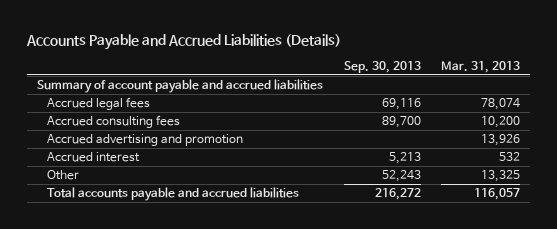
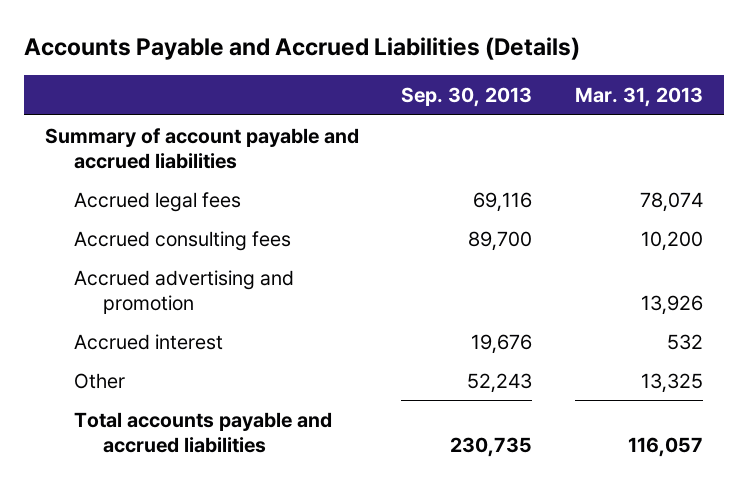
[388,152,421,165] 5,213 -> [471,333,533,354] 19,676
[374,188,421,201] 216,272 -> [450,436,533,457] 230,735

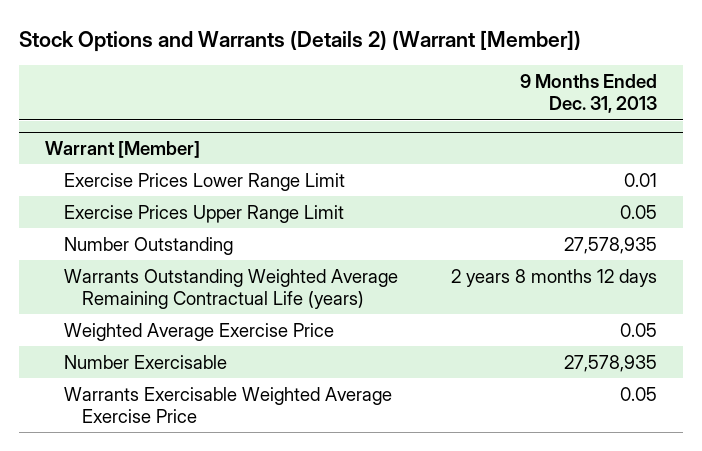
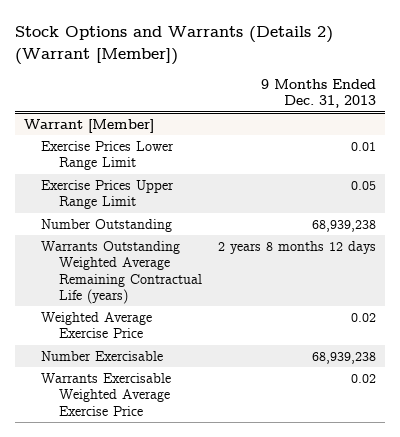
[563,236,657,254] 27,578,935 -> [312,220,377,233] 68,939,238
[619,322,657,337] 0.05 -> [351,313,377,323] 0.02
[563,354,657,372] 27,578,935 -> [312,352,377,365] 68,939,238
[619,386,657,401] 0.05 -> [351,374,377,384] 0.02

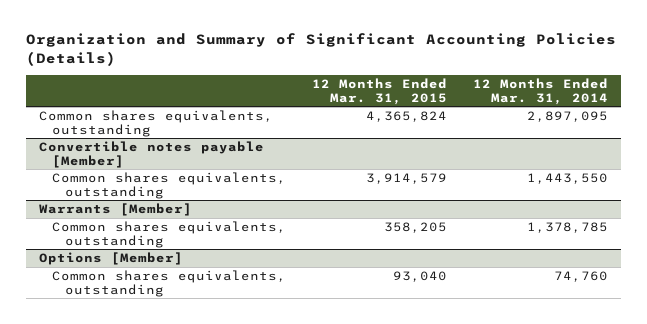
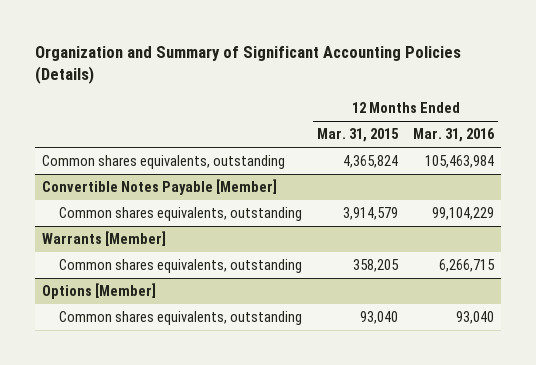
[473,77,609,105] 12 Months Ended Mar. 31, 2014 -> none
none -> [412,128,495,143] Mar. 31, 2016
[38,140,264,168] Convertible notes payable [Member] -> [42,179,278,196] Convertible Notes Payable [Member]

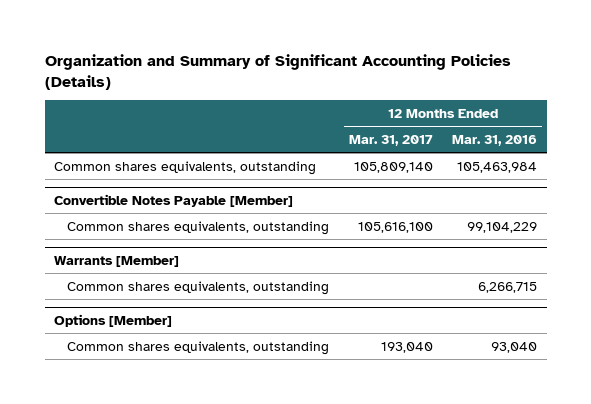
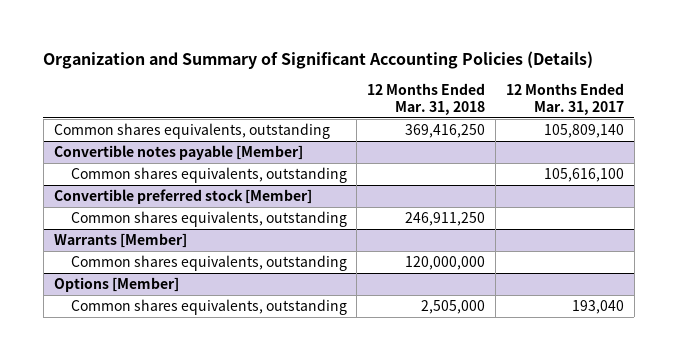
[452,134,538,146] Mar. 31, 2016 -> none
none -> [367,83,486,116] 12 Months Ended Mar. 31, 2018
[54,193,294,207] Convertible Notes Payable [Member] -> [53,144,303,160] Convertible notes payable [Member]
none -> [53,188,312,204] Convertible preferred stock [Member]
none -> [70,210,347,227] Common shares equivalents, outstanding

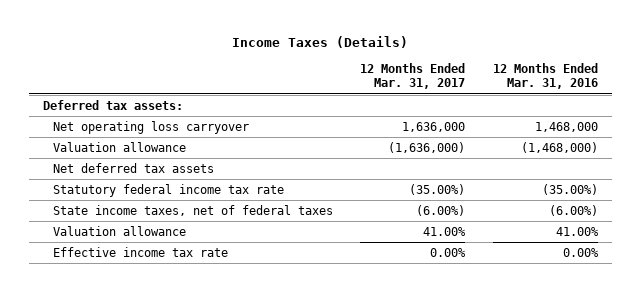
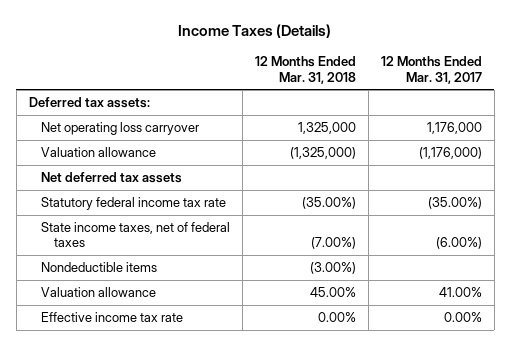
[492,62,598,90] 12 Months Ended Mar. 31, 2016 -> none
none -> [255,56,357,84] 12 Months Ended Mar. 31, 2018
[402,121,466,132] 1,636,000 -> [427,122,483,135] 1,176,000
[388,141,466,153] (1,636,000) -> [419,147,483,160] (1,176,000)
none -> [41,262,158,273] Nondeductible items

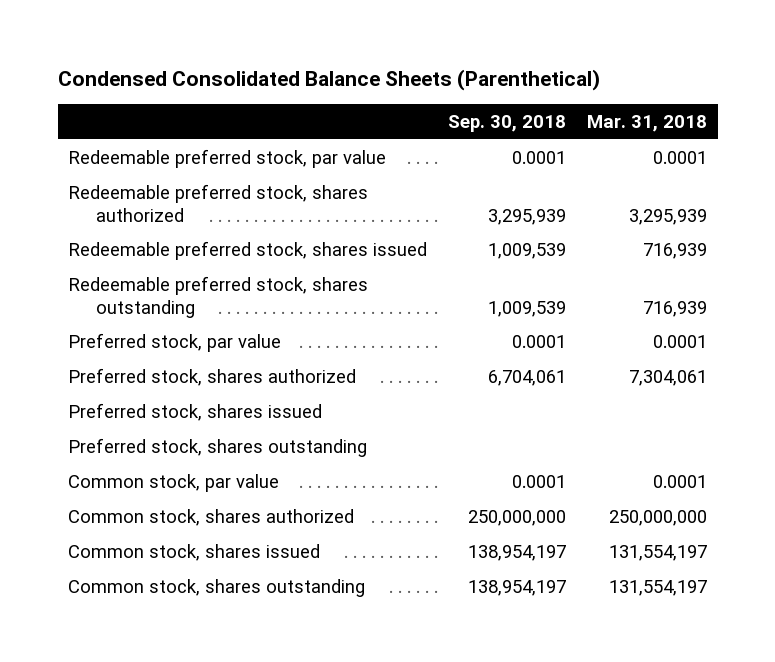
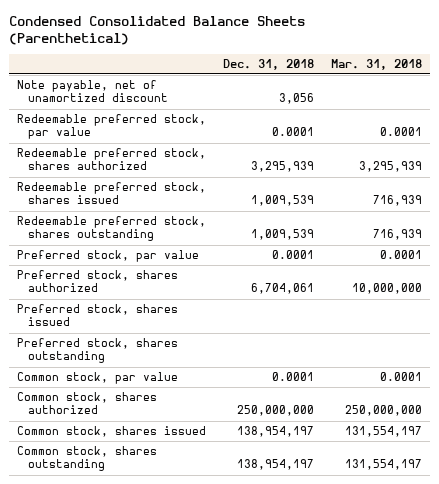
[448,115,567,133] Sep. 30, 2018 -> none
none -> [222,58,314,70] Dec. 31, 2018
none -> [17,80,168,103] Note payable, net of unamortized discount
[629,369,708,386] 7,304,061 -> [351,283,422,295] 10,000,000

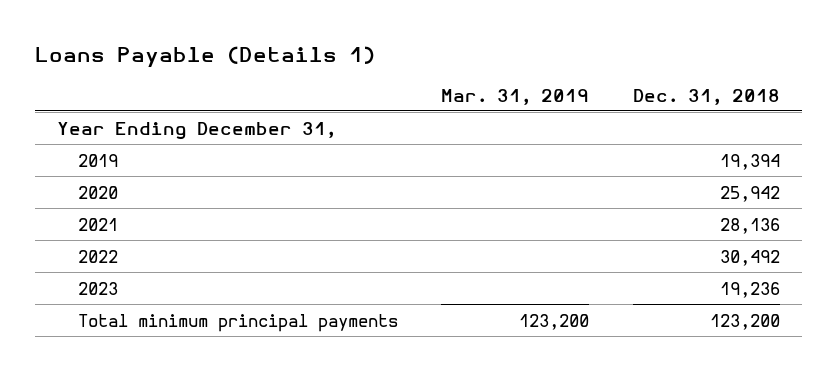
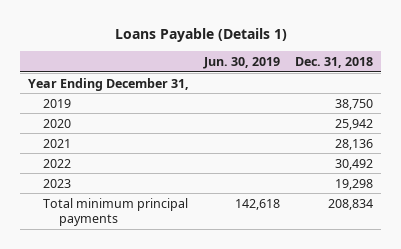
[441,88,590,105] Mar. 31, 2019 -> none
none -> [203,56,281,69] Jun. 30, 2019
[720,153,781,170] 19,394 -> [335,98,374,110] 38,750
[720,281,781,298] 19,236 -> [335,178,374,190] 19,298
[710,313,781,330] 123,200 -> [328,198,374,210] 208,834

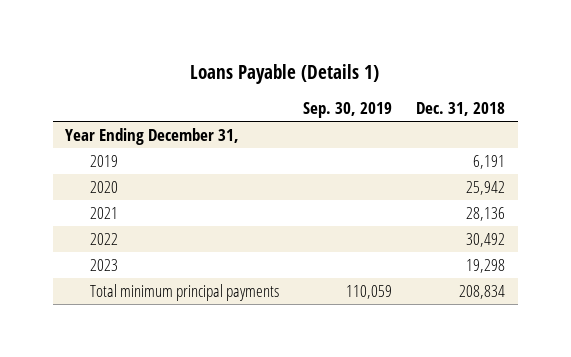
[203,56,281,69] Jun. 30, 2019 -> none
none -> [303,102,393,119] Sep. 30, 2019
[335,98,374,110] 38,750 -> [473,155,506,170] 6,191

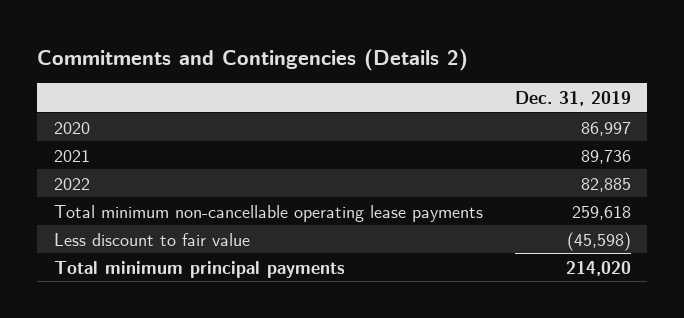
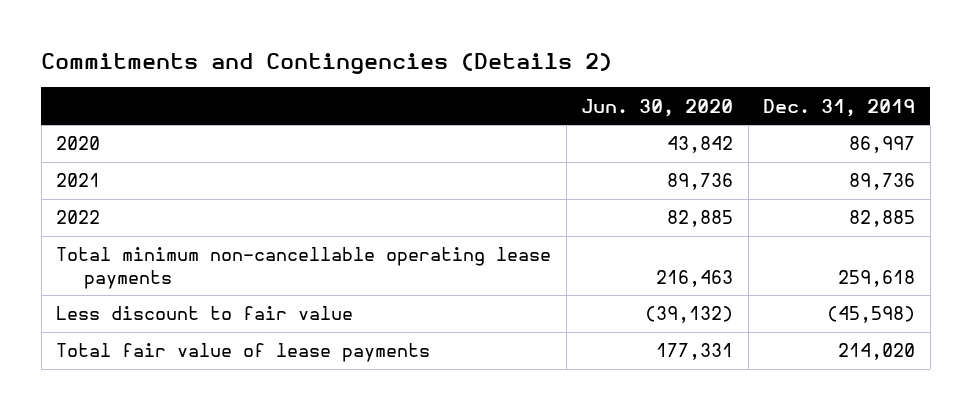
none -> [581,98,734,117] Jun. 30, 2020
[53,260,345,278] Total minimum principal payments -> [56,343,431,363] Total fair value of lease payments

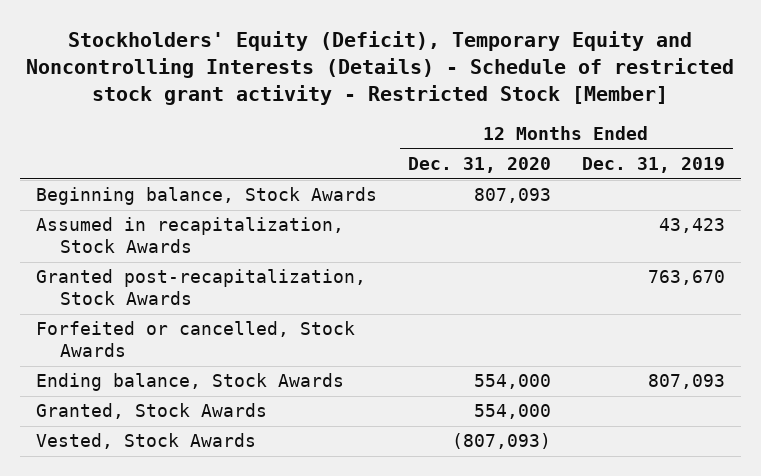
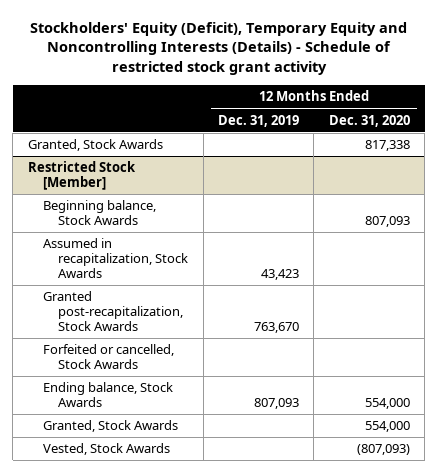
[26,30,735,105] Stockholders' Equity (Deficit), Temporary Equity and Noncontrolling Interests (Details) - Schedule of restricted stock grant activity - Restricted Stock [Member] -> [29,21,407,76] Stockholders' Equity (Deficit), Temporary Equity and Noncontrolling Interests (Details) - Schedule of restricted stock grant activity
none -> [27,139,163,152] Granted, Stock Awards
none -> [27,161,136,191] Restricted Stock [Member]

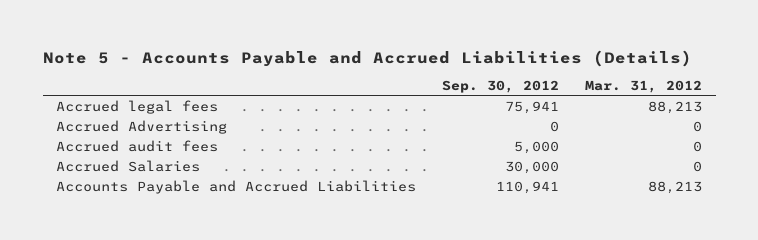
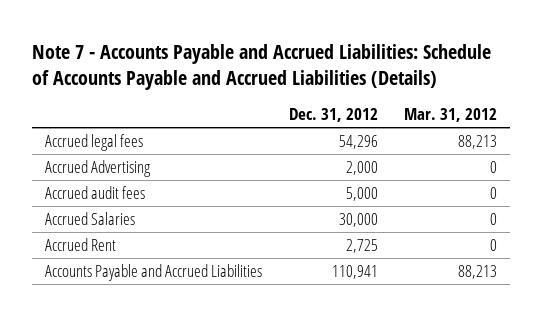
[42,49,692,67] Note 5 - Accounts Payable and Accrued Liabilities (Details) -> [32,43,492,90] Note 7 - Accounts Payable and Accrued Liabilities: Schedule of Accounts Payable and Accrued Liabilities (Details)
[442,80,560,94] Sep. 30, 2012 -> none
none -> [288,108,378,123] Dec. 31, 2012
none -> [45,237,117,251] Accrued Rent

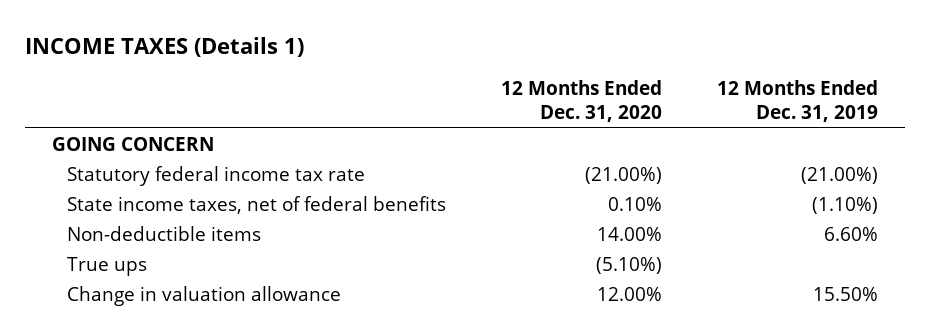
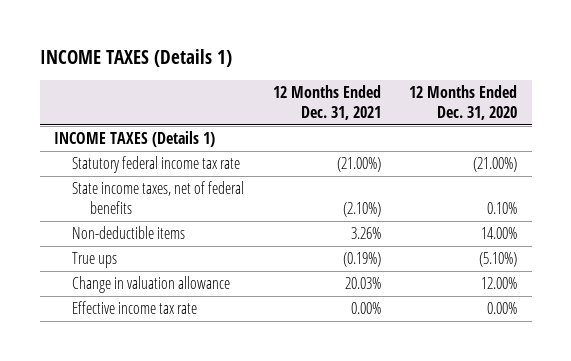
[716,79,878,123] 12 Months Ended Dec. 31, 2019 -> none
none -> [272,85,381,120] 12 Months Ended Dec. 31, 2021
[52,136,215,151] GOING CONCERN -> none
none -> [53,131,215,148] INCOME TAXES (Details 1)
none -> [71,301,197,315] Effective income tax rate

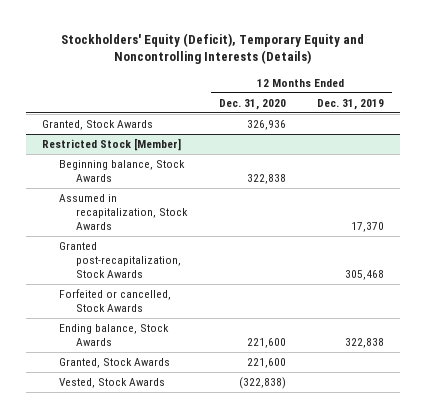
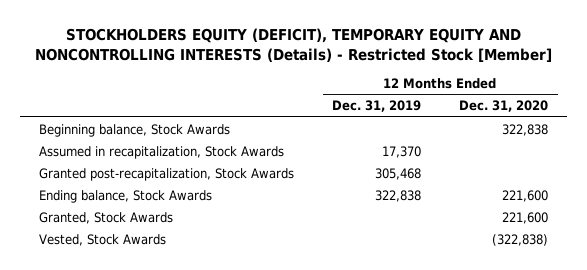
[61,32,365,65] Stockholders' Equity (Deficit), Temporary Equity and Noncontrolling Interests (Details) -> [34,27,552,62] STOCKHOLDERS EQUITY (DEFICIT), TEMPORARY EQUITY AND NONCONTROLLING INTERESTS (Details) - Restricted Stock [Member]
[41,119,153,130] Granted, Stock Awards -> none
[41,137,181,151] Restricted Stock [Member] -> none
[58,288,171,313] Forfeited or cancelled, Stock Awards -> none

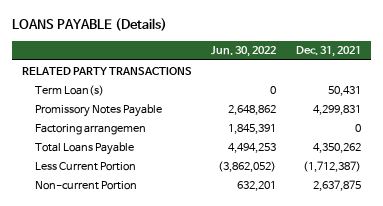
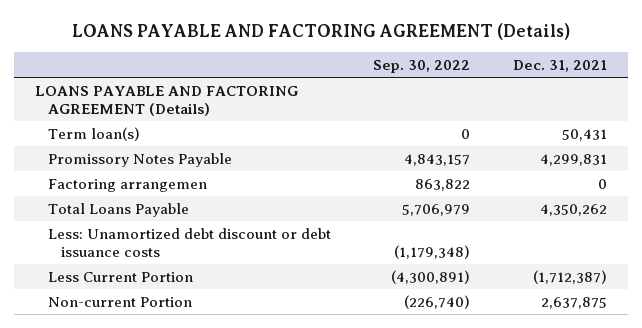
[12,18,168,32] LOANS PAYABLE (Details) -> [71,23,570,41] LOANS PAYABLE AND FACTORING AGREEMENT (Details)
[211,46,277,58] Jun. 30, 2022 -> none
none -> [373,59,471,73] Sep. 30, 2022
[21,66,192,75] RELATED PARTY TRANSACTIONS -> none
none -> [34,85,298,116] LOANS PAYABLE AND FACTORING AGREEMENT (Details)
[34,84,104,96] Term Loan(s) -> [47,126,140,141] Term loan(s)
none -> [47,227,331,257] Less: Unamortized debt discount or debt issuance costs

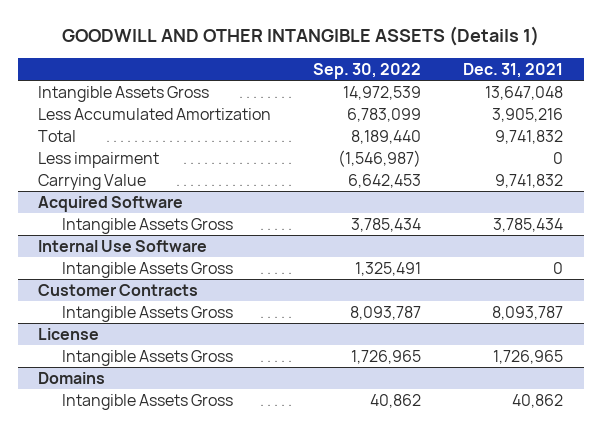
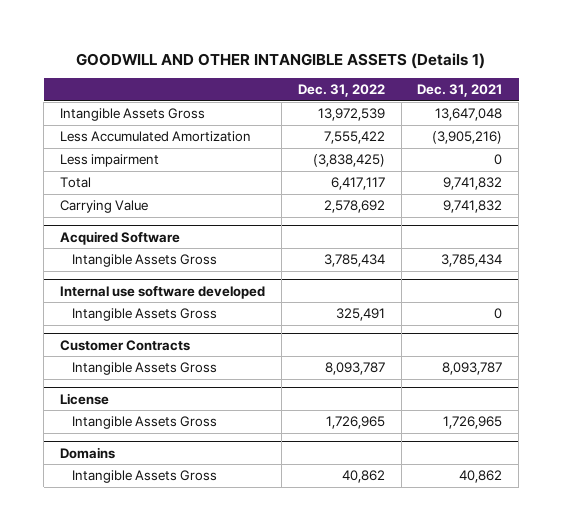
[313,62,422,79] Sep. 30, 2022 -> none
none -> [297,84,385,98] Dec. 31, 2022
[491,107,563,122] 3,905,216 -> [432,131,503,145] (3,905,216)
[38,129,77,142] Total -> [60,177,92,189] Total
[38,239,208,252] Internal Use Software -> [60,285,266,299] Internal use software developed

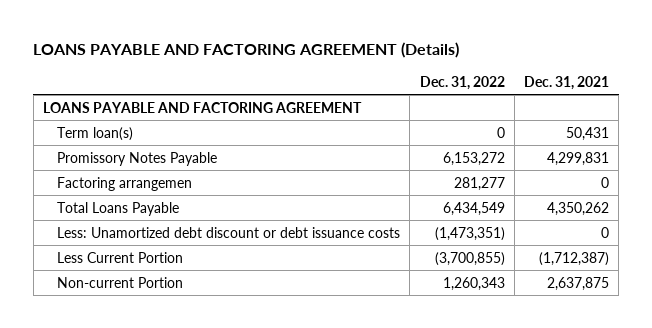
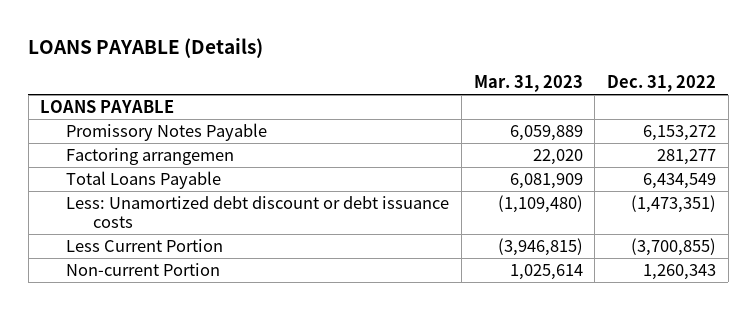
[33,42,460,59] LOANS PAYABLE AND FACTORING AGREEMENT (Details) -> [28,37,264,58] LOANS PAYABLE (Details)
[523,75,609,90] Dec. 31, 2021 -> none
none -> [473,75,583,93] Mar. 31, 2023
[57,126,134,141] Term loan(s) -> none
[43,101,363,113] LOANS PAYABLE AND FACTORING AGREEMENT -> [40,100,175,114] LOANS PAYABLE

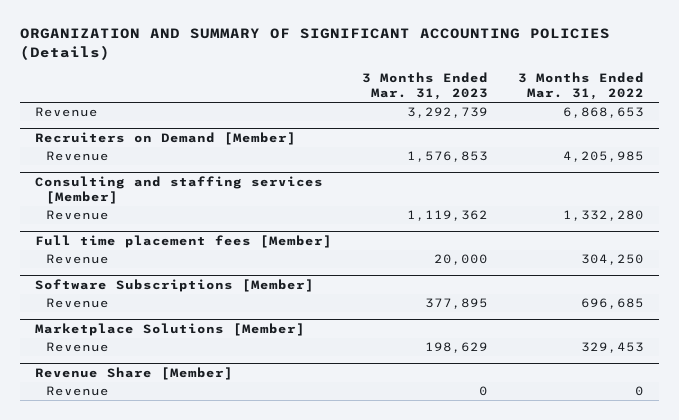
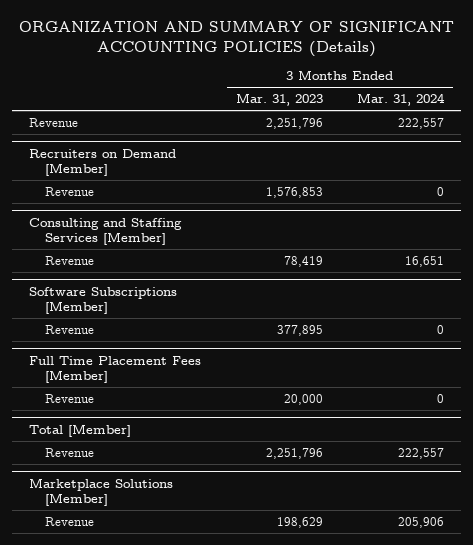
[518,71,645,101] 3 Months Ended Mar. 31, 2022 -> none
none -> [357,93,446,107] Mar. 31, 2024
[407,107,489,119] 3,292,739 -> [265,117,323,129] 2,251,796
[34,234,332,248] Full time placement fees [Member] -> none
[46,254,110,265] Revenue -> none
[34,175,323,204] Consulting and staffing services [Member] -> [29,217,183,246] Consulting and Staffing Services [Member]
[407,210,489,222] 1,119,362 -> [283,255,323,267] 78,419
none -> [29,355,202,384] Full Time Placement Fees [Member]
none -> [45,393,95,403] Revenue
none -> [29,423,132,437] Total [Member]
none -> [45,447,95,457] Revenue
[34,366,233,380] Revenue Share [Member] -> none
[46,386,110,397] Revenue -> none

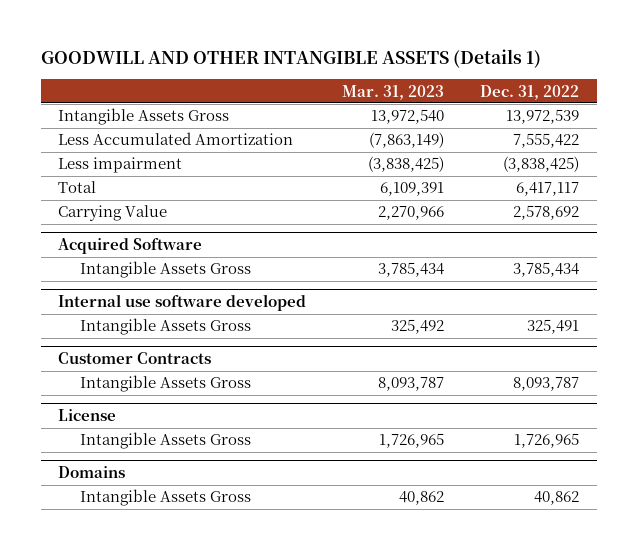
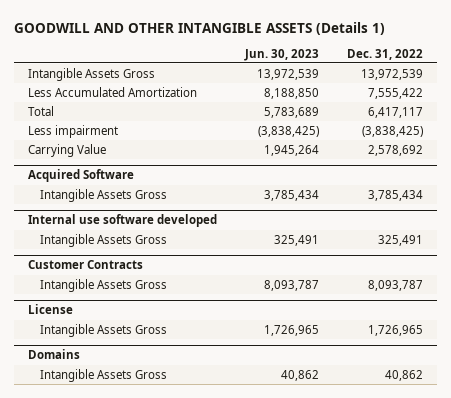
[342,84,445,100] Mar. 31, 2023 -> none
none -> [244,48,320,61] Jun. 30, 2023
[58,157,183,174] Less impairment -> [28,124,119,138] Less impairment

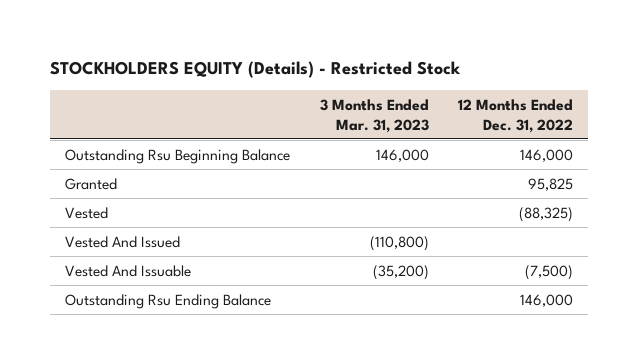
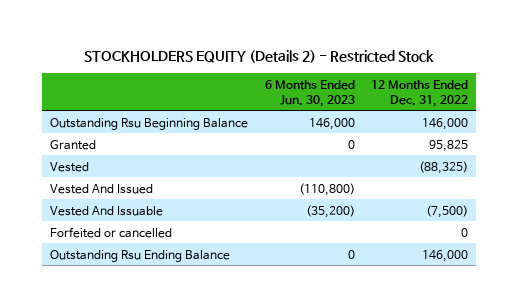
[50,61,462,79] STOCKHOLDERS EQUITY (Details) - Restricted Stock -> [84,50,435,64] STOCKHOLDERS EQUITY (Details 2) - Restricted Stock
[319,98,429,133] 3 Months Ended Mar. 31, 2023 -> none
none -> [264,79,355,107] 6 Months Ended Jun. 30, 2023
none -> [50,226,173,238] Forfeited or cancelled

